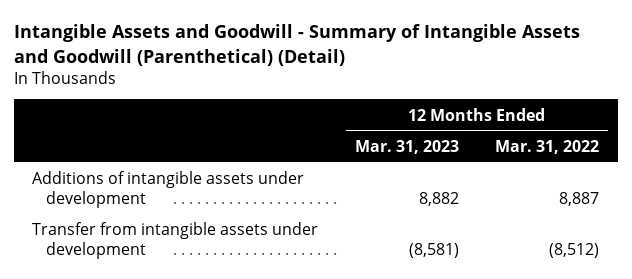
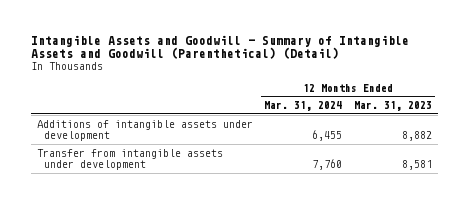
[495,139,600,154] Mar. 31, 2022 -> none
none -> [264,101,343,112] Mar. 31, 2024
[408,242,459,258] (8,581) -> [401,160,432,171] 8,581

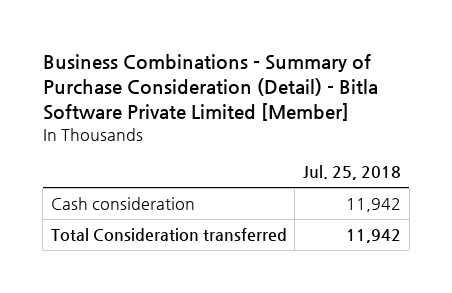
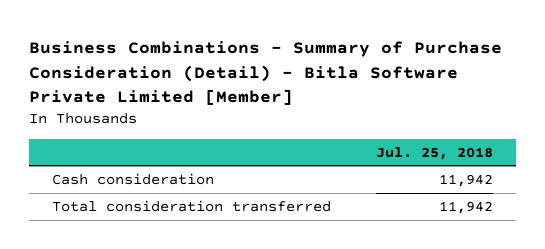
[50,228,287,242] Total Consideration transferred -> [51,199,331,212] Total consideration transferred

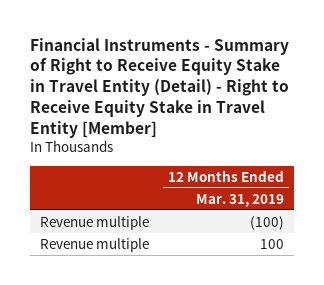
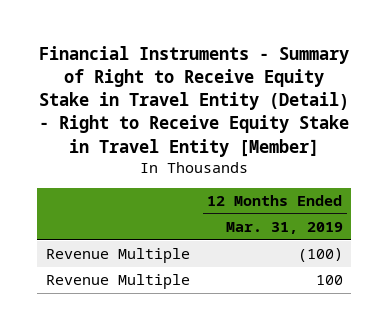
[39,215,149,230] Revenue multiple -> [45,248,190,264] Revenue Multiple
[39,237,149,252] Revenue multiple -> [45,274,190,290] Revenue Multiple

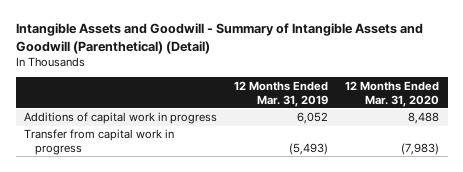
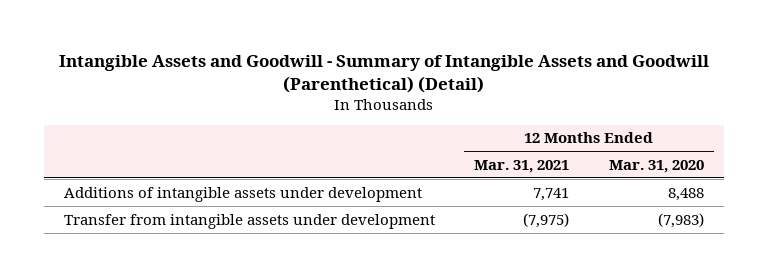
[234,80,329,107] 12 Months Ended Mar. 31, 2019 -> none
none -> [474,159,570,173] Mar. 31, 2021
[24,112,218,125] Additions of capital work in progress -> [63,186,422,202] Additions of intangible assets under development
[24,129,175,156] Transfer from capital work in progress -> [63,213,435,229] Transfer from intangible assets under development

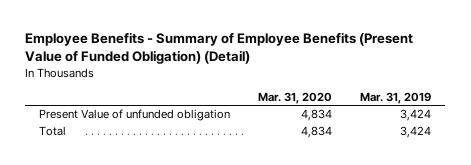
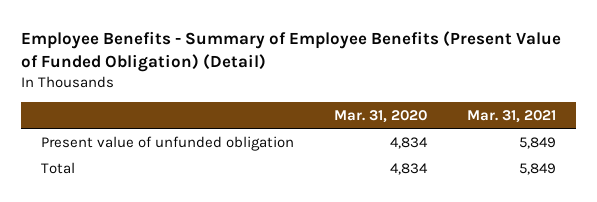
[360,91,432,104] Mar. 31, 2019 -> none
none -> [467,109,557,123] Mar. 31, 2021
[39,109,231,122] Present Value of unfunded obligation -> [40,135,294,151] Present value of unfunded obligation

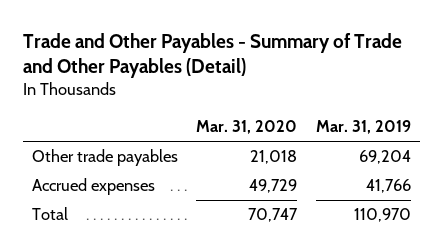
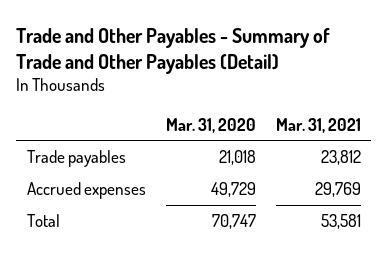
[315,120,411,135] Mar. 31, 2019 -> none
none -> [276,117,362,133] Mar. 31, 2021
[31,149,178,167] Other trade payables -> [26,150,126,168] Trade payables

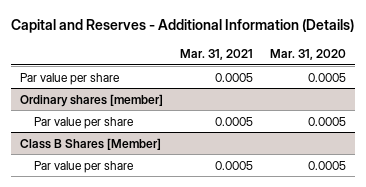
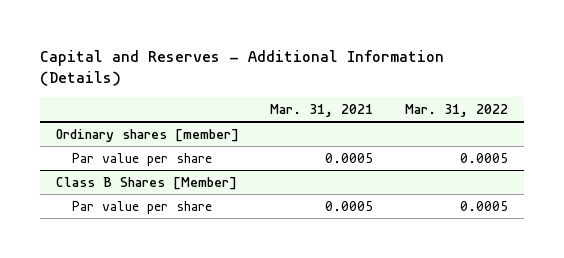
[270,48,347,60] Mar. 31, 2020 -> none
none -> [404,103,508,117] Mar. 31, 2022
[19,72,120,85] Par value per share -> none

